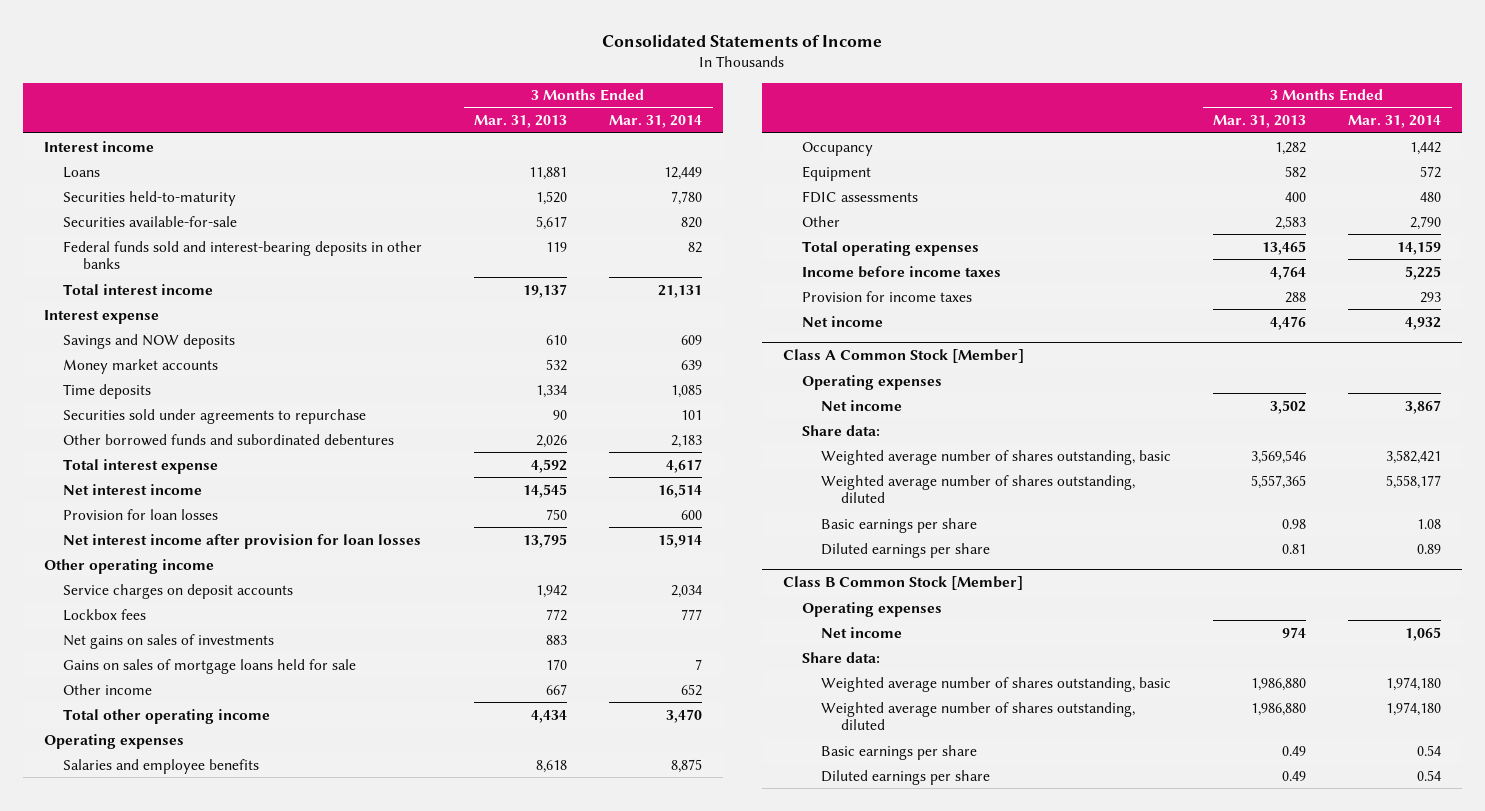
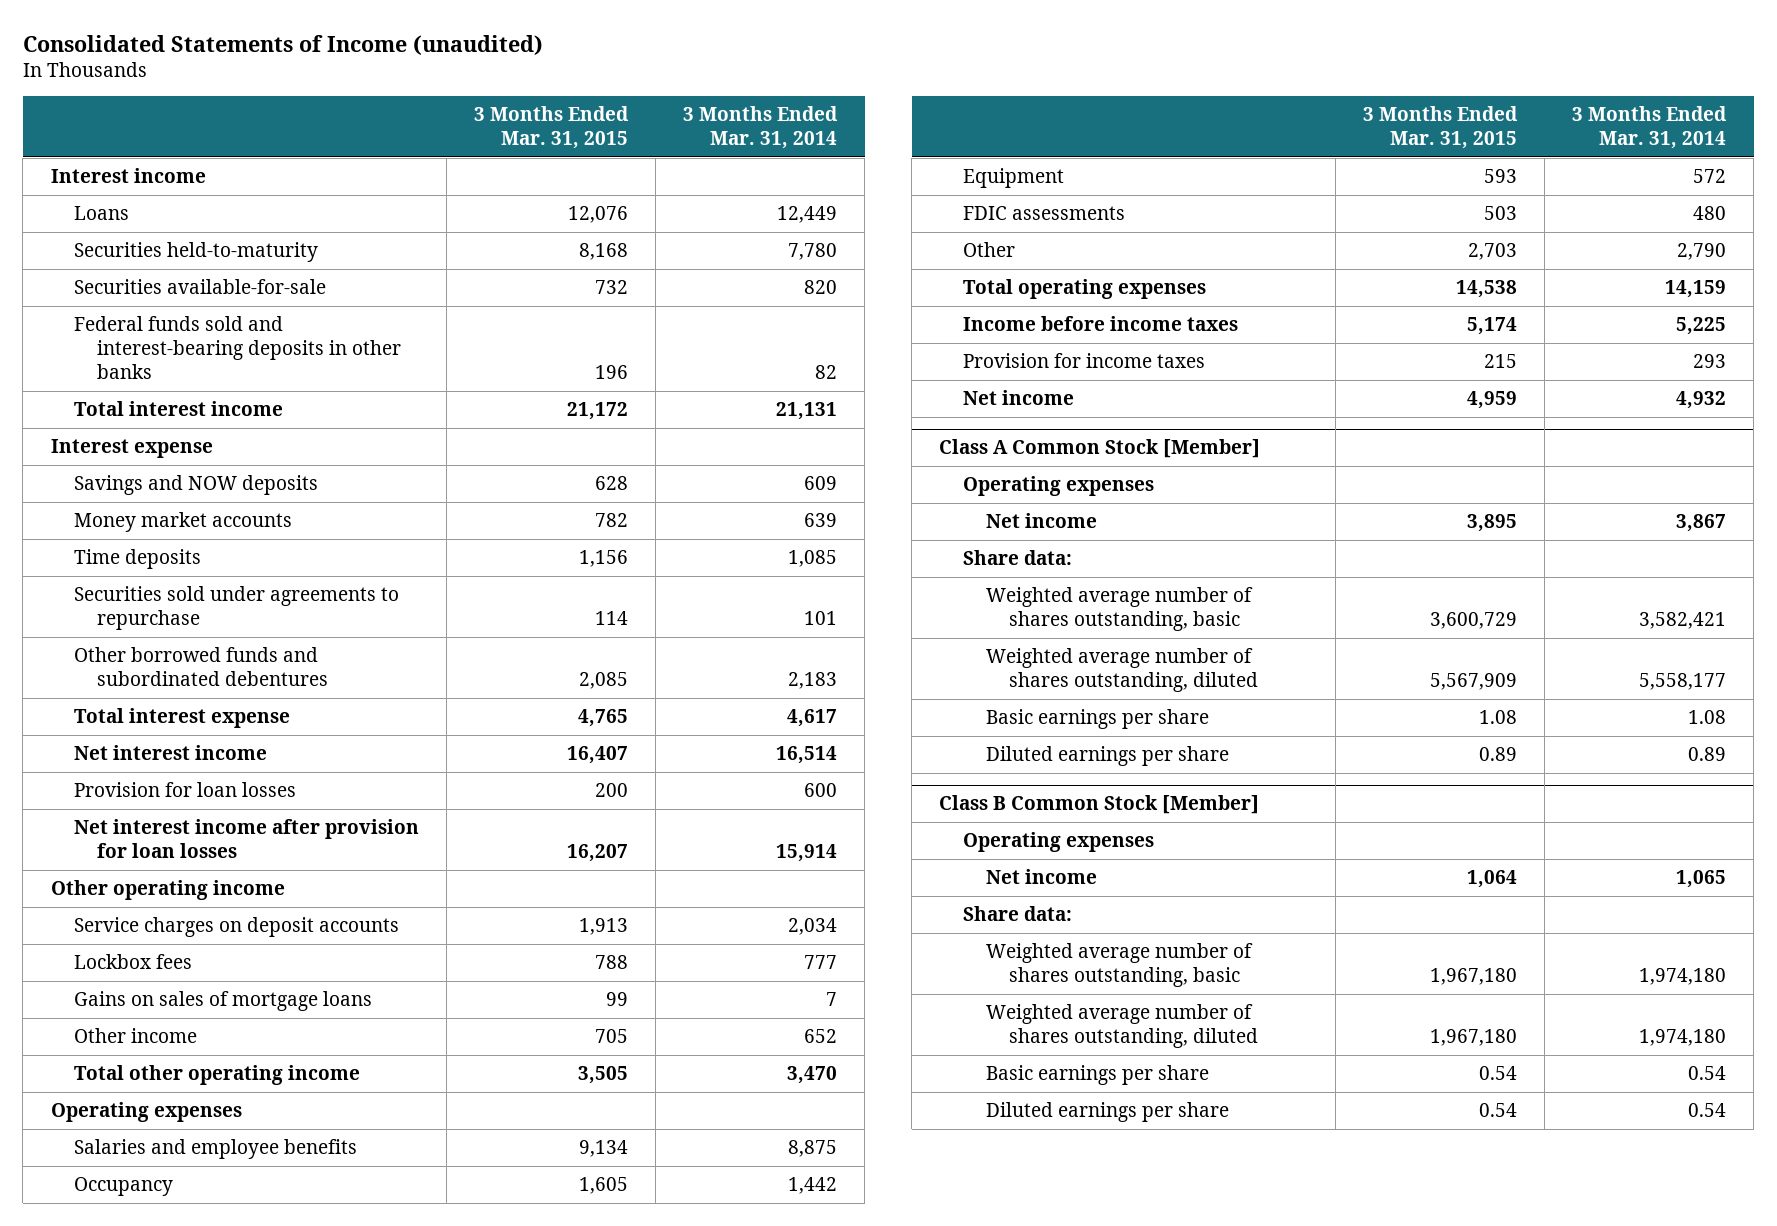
[602,33,883,47] Consolidated Statements of Income -> [22,35,543,56] Consolidated Statements of Income (unaudited)
[474,115,568,129] Mar. 31, 2013 -> none
none -> [474,106,630,150] 3 Months Ended Mar. 31, 2015
[63,633,275,649] Net gains on sales of investments -> none
[63,658,357,674] Gains on sales of mortgage loans held for sale -> [73,991,372,1012] Gains on sales of mortgage loans

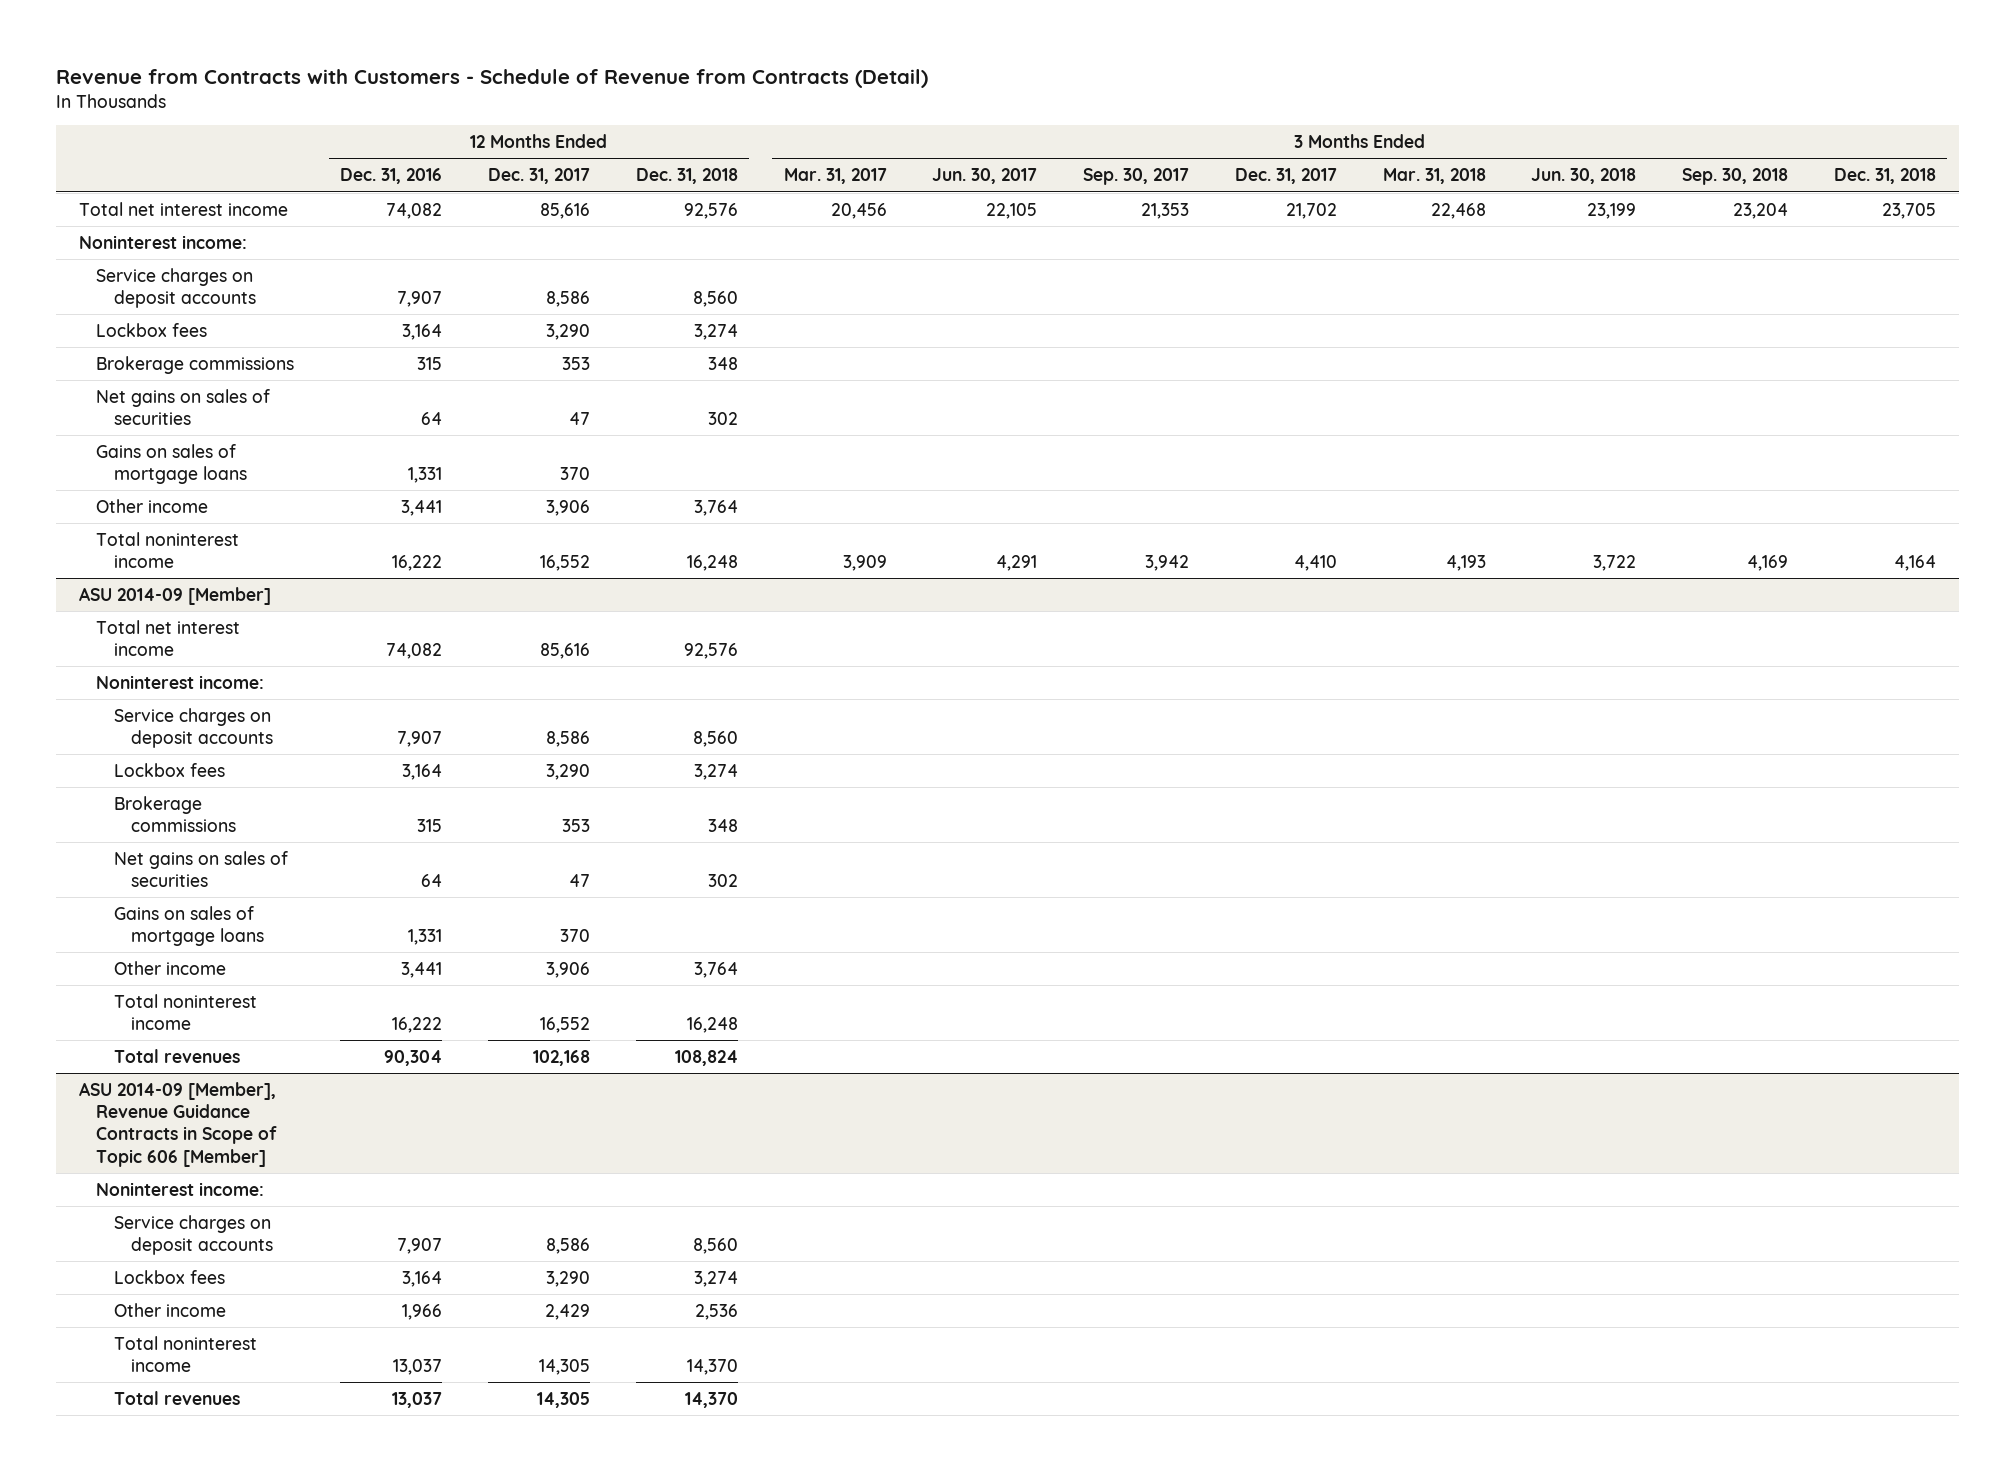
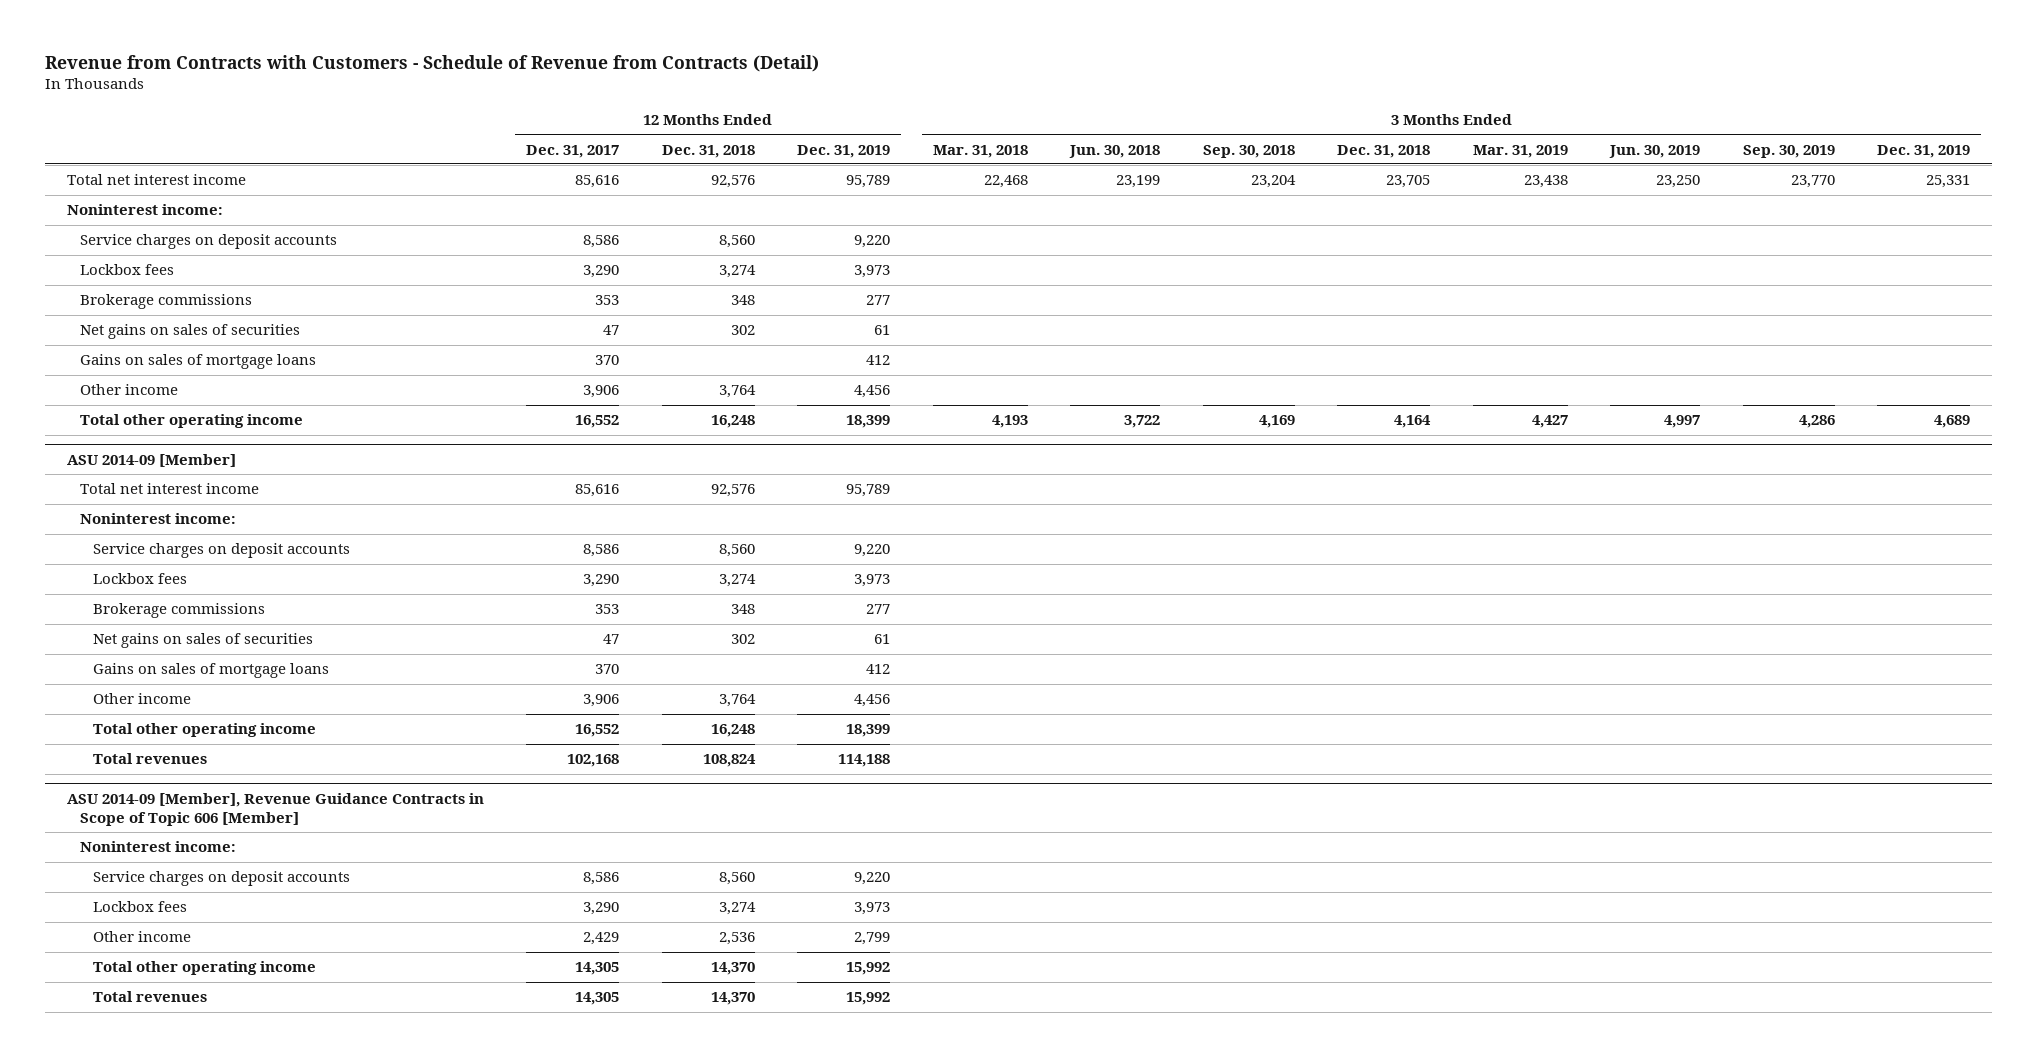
[340,168,443,185] Dec. 31, 2016 -> none
[783,168,887,185] Mar. 31, 2017 -> none
[932,168,1038,185] Jun. 30, 2017 -> none
[1083,168,1190,186] Sep. 30, 2017 -> none
[1234,168,1337,185] Dec. 31, 2017 -> none
none -> [797,144,891,158] Dec. 31, 2019
none -> [1472,144,1568,158] Mar. 31, 2019
none -> [1609,144,1701,158] Jun. 30, 2019
none -> [1742,144,1835,158] Sep. 30, 2019
none -> [1877,144,1971,158] Dec. 31, 2019
[96,531,240,569] Total noninterest income -> [79,414,303,429] Total other operating income
[113,993,257,1031] Total noninterest income -> [93,723,317,738] Total other operating income
[113,1335,257,1373] Total noninterest income -> [93,961,317,976] Total other operating income

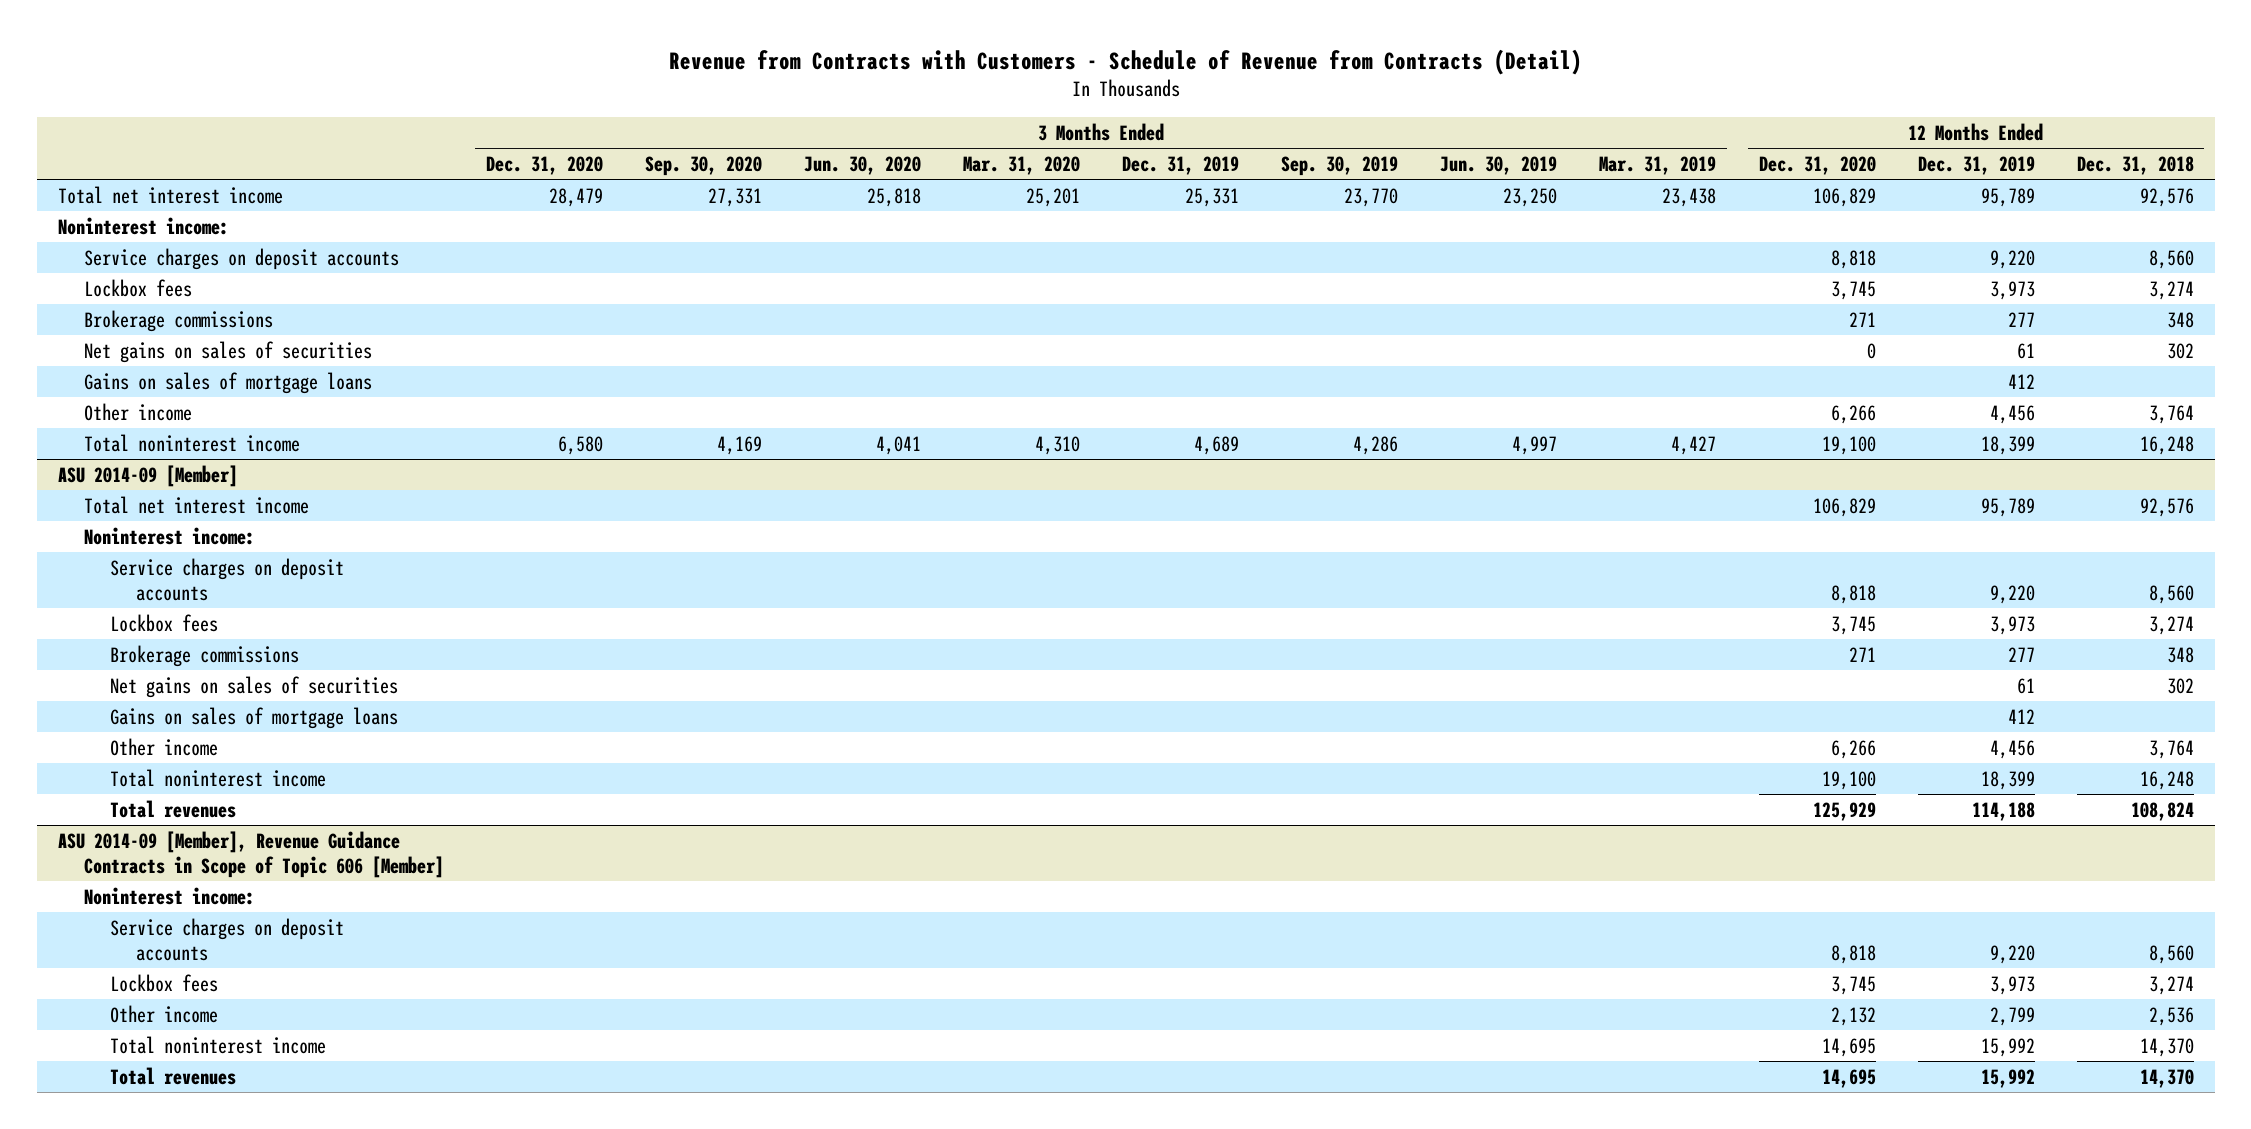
[526,144,620,158] Dec. 31, 2017 -> none
[932,144,1028,158] Mar. 31, 2018 -> none
[1069,144,1161,158] Jun. 30, 2018 -> none
[1202,144,1295,158] Sep. 30, 2018 -> none
[1337,144,1431,158] Dec. 31, 2018 -> none
none -> [485,156,603,176] Dec. 31, 2020
none -> [645,156,763,177] Sep. 30, 2020
none -> [804,156,922,176] Jun. 30, 2020
none -> [963,156,1081,176] Mar. 31, 2020
none -> [1758,156,1876,176] Dec. 31, 2020
[79,414,303,429] Total other operating income -> [83,433,300,452] Total noninterest income
[93,723,317,738] Total other operating income -> [110,768,327,787] Total noninterest income
[93,961,317,976] Total other operating income -> [110,1035,327,1054] Total noninterest income

